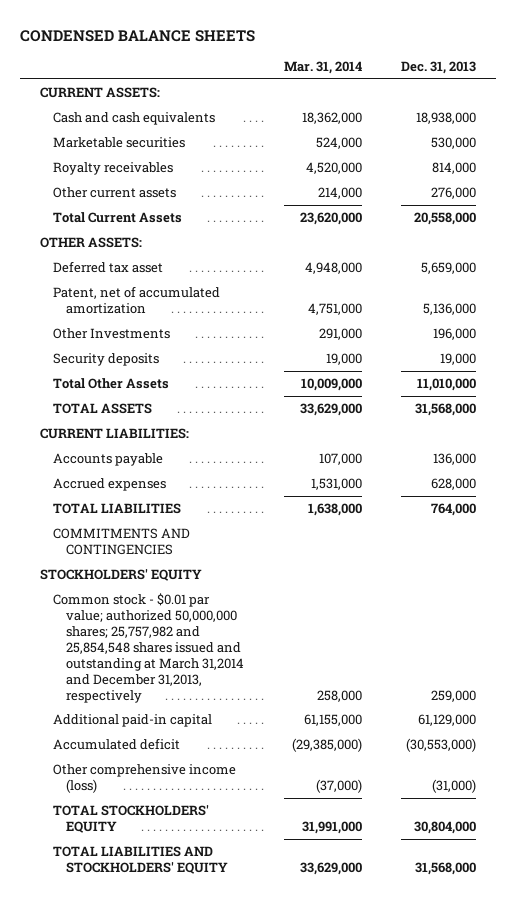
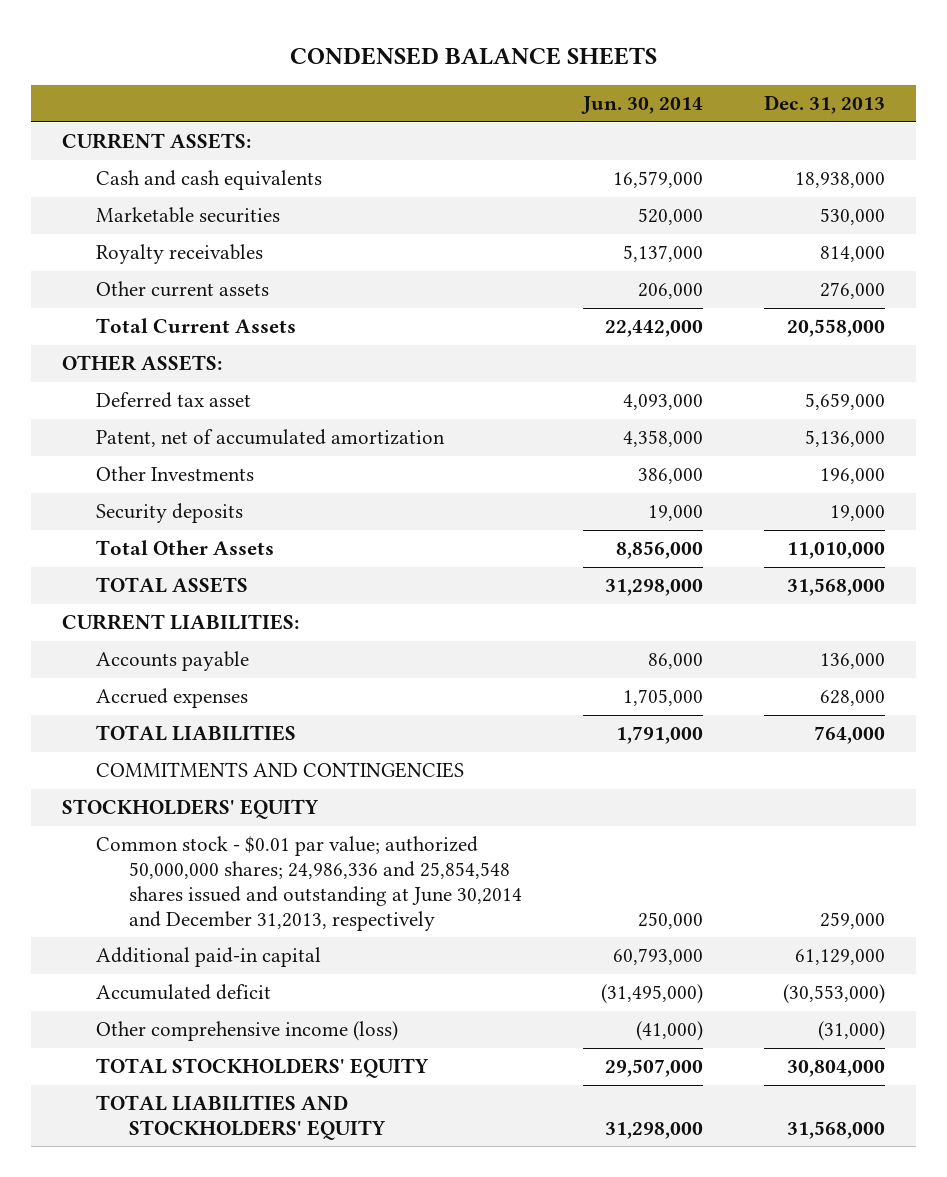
[283,61,362,75] Mar. 31, 2014 -> none
none -> [581,96,704,115] Jun. 30, 2014
[53,593,245,703] Common stock - $0.01 par value; authorized 50,000,000 shares; 25,757,982 and 25,854,548 shares issued and outstanding at March 31,2014 and December 31,2013, respectively -> [95,836,523,932] Common stock - $0.01 par value; authorized 50,000,000 shares; 24,986,336 and 25,854,548 shares issued and outstanding at June 30,2014 and December 31,2013, respectively

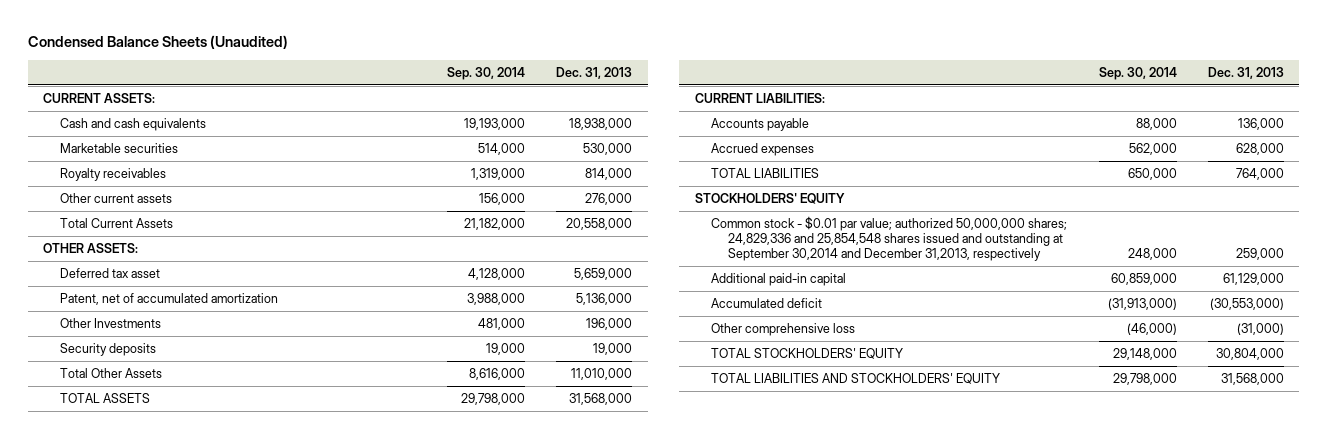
[289,47,657,66] CONDENSED BALANCE SHEETS -> [27,35,288,50] Condensed Balance Sheets (Unaudited)
[581,96,704,115] Jun. 30, 2014 -> none
none -> [446,66,525,80] Sep. 30, 2014
[95,762,464,779] COMMITMENTS AND CONTINGENCIES -> none
[95,836,523,932] Common stock - $0.01 par value; authorized 50,000,000 shares; 24,986,336 and 25,854,548 shares issued and outstanding at June 30,2014 and December 31,2013, respectively -> [711,215,1068,262] Common stock - $0.01 par value; authorized 50,000,000 shares; 24,829,336 and 25,854,548 shares issued and outstanding at September 30,2014 and December 31,2013, respectively
[95,1021,398,1042] Other comprehensive income (loss) -> [711,322,856,336] Other comprehensive loss

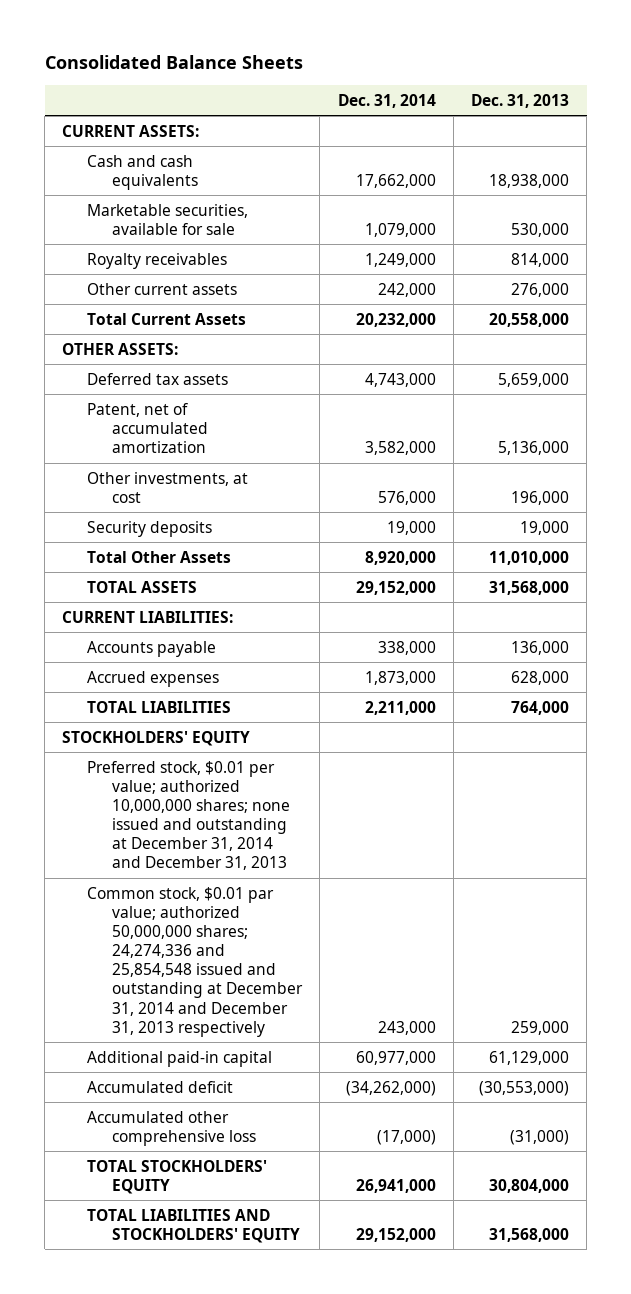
[27,35,288,50] Condensed Balance Sheets (Unaudited) -> [44,55,303,70] Consolidated Balance Sheets
[446,66,525,80] Sep. 30, 2014 -> none
none -> [337,93,436,108] Dec. 31, 2014
[59,142,178,153] Marketable securities -> [87,203,249,235] Marketable securities, available for sale
[59,267,160,278] Deferred tax asset -> [87,372,229,385] Deferred tax assets
[59,317,161,328] Other Investments -> [87,471,249,503] Other investments, at cost
none -> [87,760,291,871] Preferred stock, $0.01 per value; authorized 10,000,000 shares; none issued and outstanding at December 31, 2014 and December 31, 2013
[711,215,1068,262] Common stock - $0.01 par value; authorized 50,000,000 shares; 24,829,336 and 25,854,548 shares issued and outstanding at September 30,2014 and December 31,2013, respectively -> [87,886,304,1037] Common stock, $0.01 par value; authorized 50,000,000 shares; 24,274,336 and 25,854,548 issued and outstanding at December 31, 2014 and December 31, 2013 respectively
[711,322,856,336] Other comprehensive loss -> [87,1110,257,1146] Accumulated other comprehensive loss

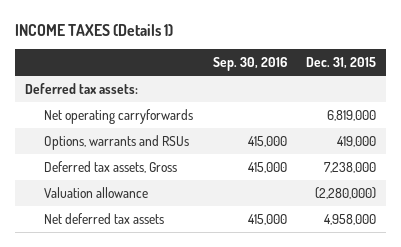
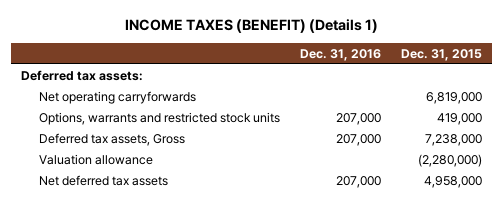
[14,23,173,36] INCOME TAXES (Details 1) -> [124,19,378,34] INCOME TAXES (BENEFIT) (Details 1)
[212,57,287,72] Sep. 30, 2016 -> none
none -> [299,48,381,61] Dec. 31, 2016
[43,134,189,150] Options, warrants and RSUs -> [38,112,280,126] Options, warrants and restricted stock units

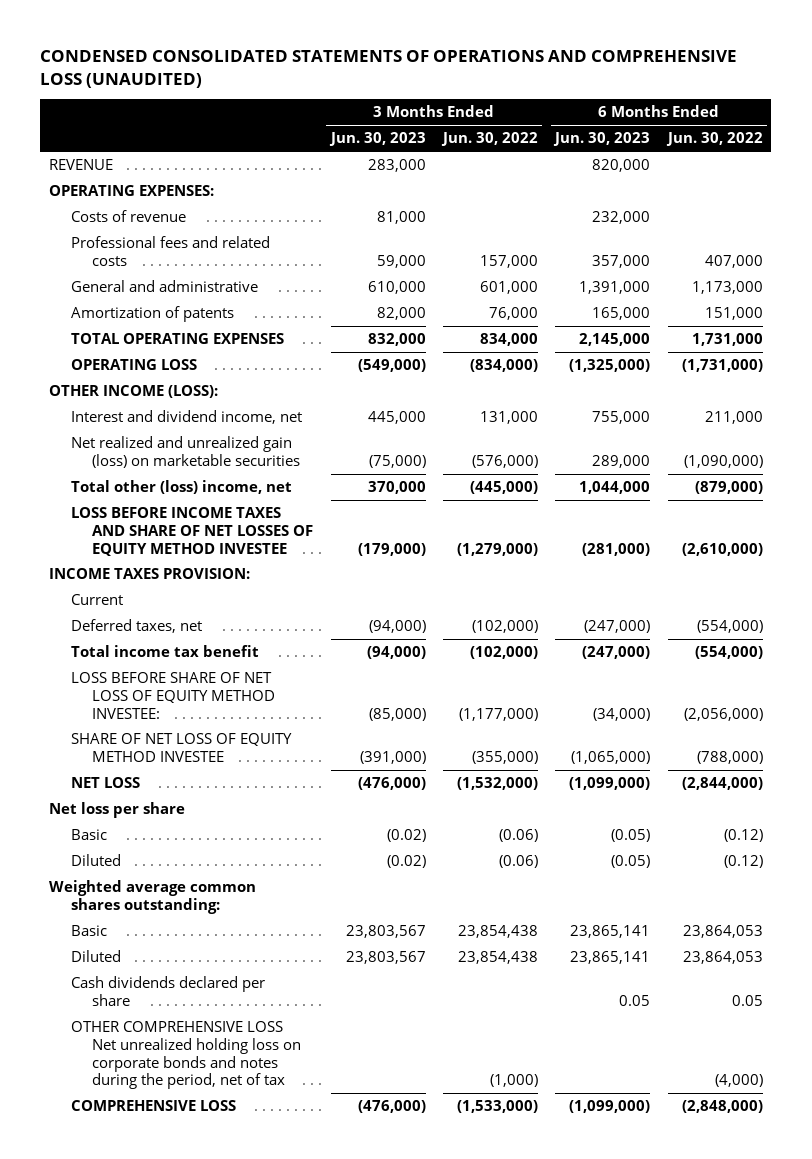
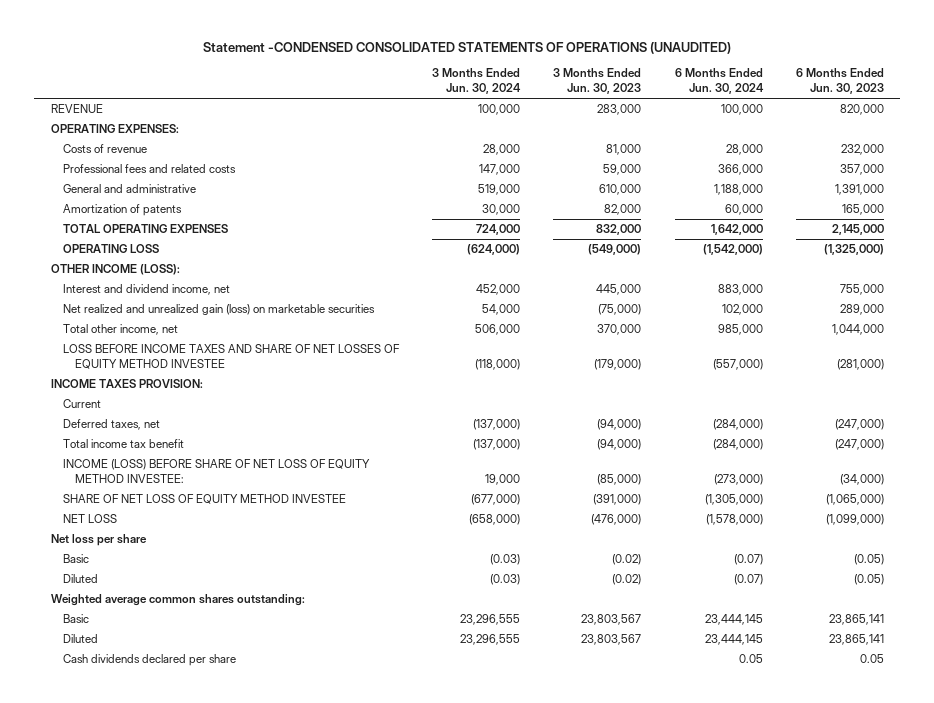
[40,50,738,88] CONDENSED CONSOLIDATED STATEMENTS OF OPERATIONS AND COMPREHENSIVE LOSS (UNAUDITED) -> [203,41,732,54] Statement -CONDENSED CONSOLIDATED STATEMENTS OF OPERATIONS (UNAUDITED)
[441,132,539,147] Jun. 30, 2022 -> none
[665,132,763,147] Jun. 30, 2022 -> none
none -> [432,68,522,94] 3 Months Ended Jun. 30, 2024
none -> [674,68,764,94] 6 Months Ended Jun. 30, 2024
[70,480,292,495] Total other (loss) income, net -> [63,324,179,336] Total other income, net
[70,672,276,719] LOSS BEFORE SHARE OF NET LOSS OF EQUITY METHOD INVESTEE: -> [63,459,371,483] INCOME (LOSS) BEFORE SHARE OF NET LOSS OF EQUITY METHOD INVESTEE:
[70,1021,302,1090] OTHER COMPREHENSIVE LOSS Net unrealized holding loss on corporate bonds and notes during the period, net of tax -> none
[70,1100,236,1112] COMPREHENSIVE LOSS -> none

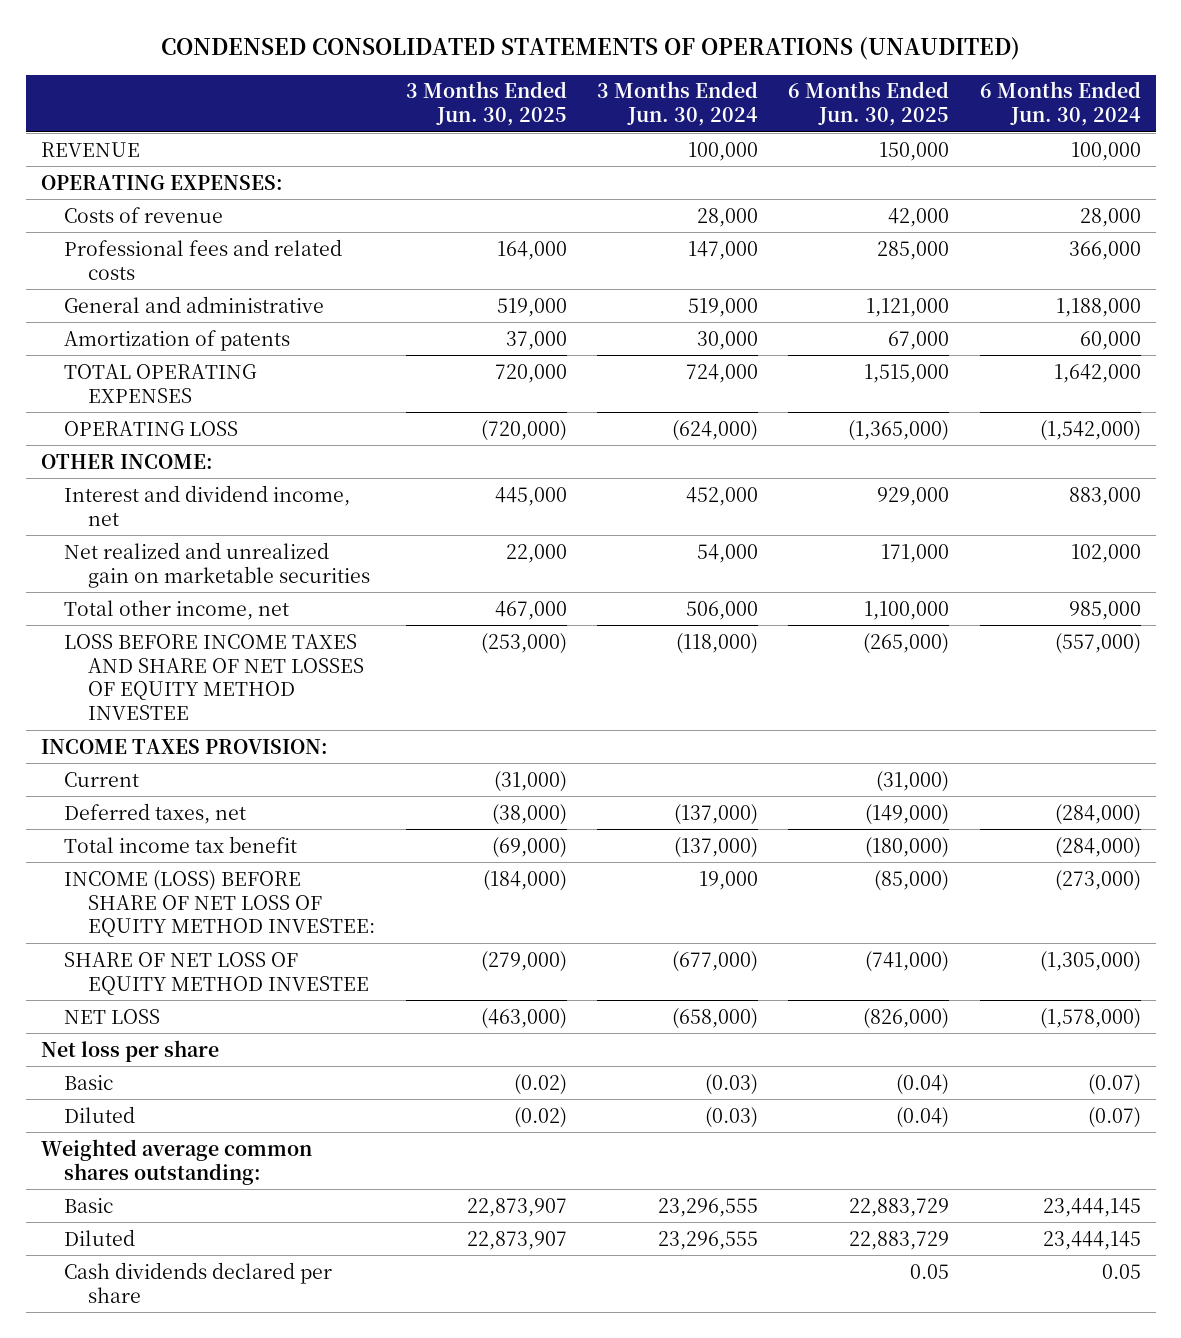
[203,41,732,54] Statement -CONDENSED CONSOLIDATED STATEMENTS OF OPERATIONS (UNAUDITED) -> [160,37,1020,61] CONDENSED CONSOLIDATED STATEMENTS OF OPERATIONS (UNAUDITED)
[553,68,642,94] 3 Months Ended Jun. 30, 2023 -> none
[795,68,884,94] 6 Months Ended Jun. 30, 2023 -> none
none -> [405,81,567,127] 3 Months Ended Jun. 30, 2025
none -> [788,81,950,127] 6 Months Ended Jun. 30, 2025
[50,264,180,276] OTHER INCOME (LOSS): -> [40,453,213,469] OTHER INCOME:
[63,304,376,316] Net realized and unrealized gain (loss) on marketable securities -> [64,541,371,588] Net realized and unrealized gain on marketable securities

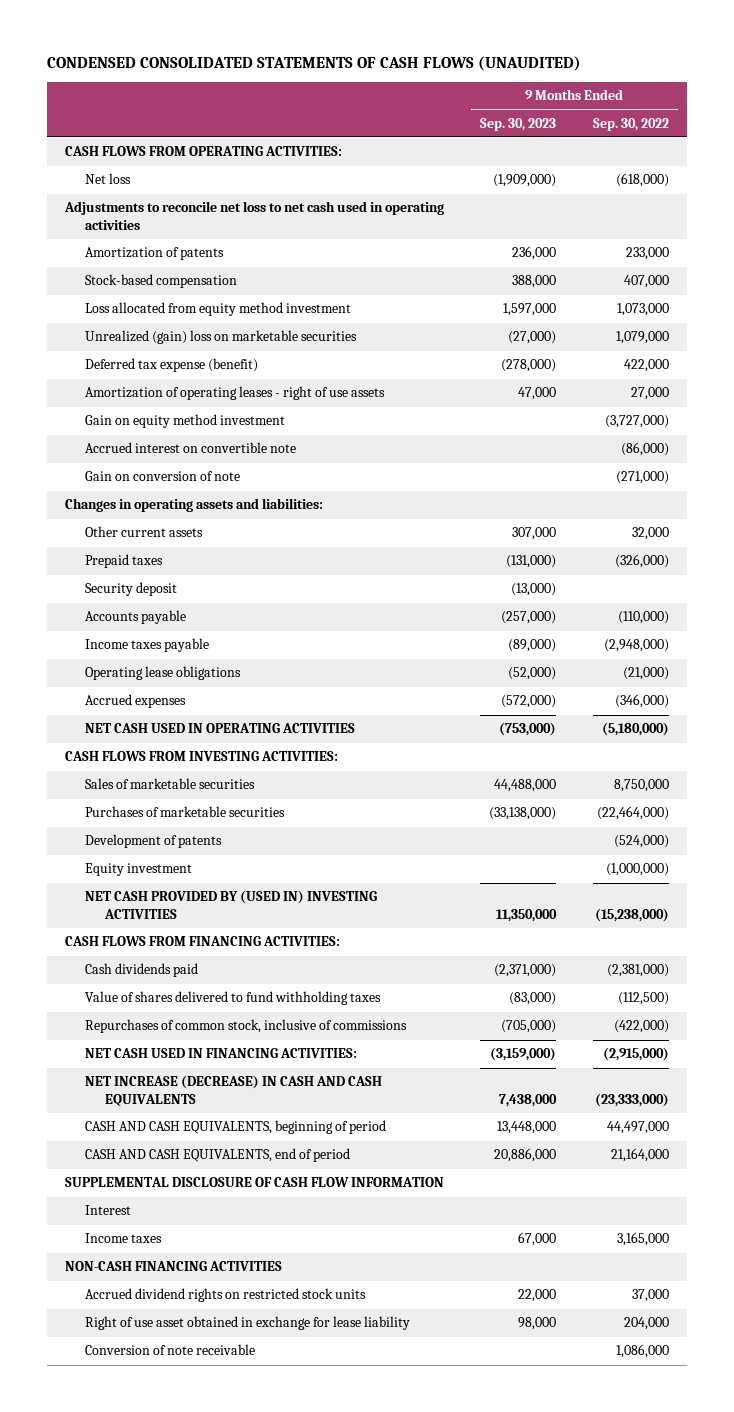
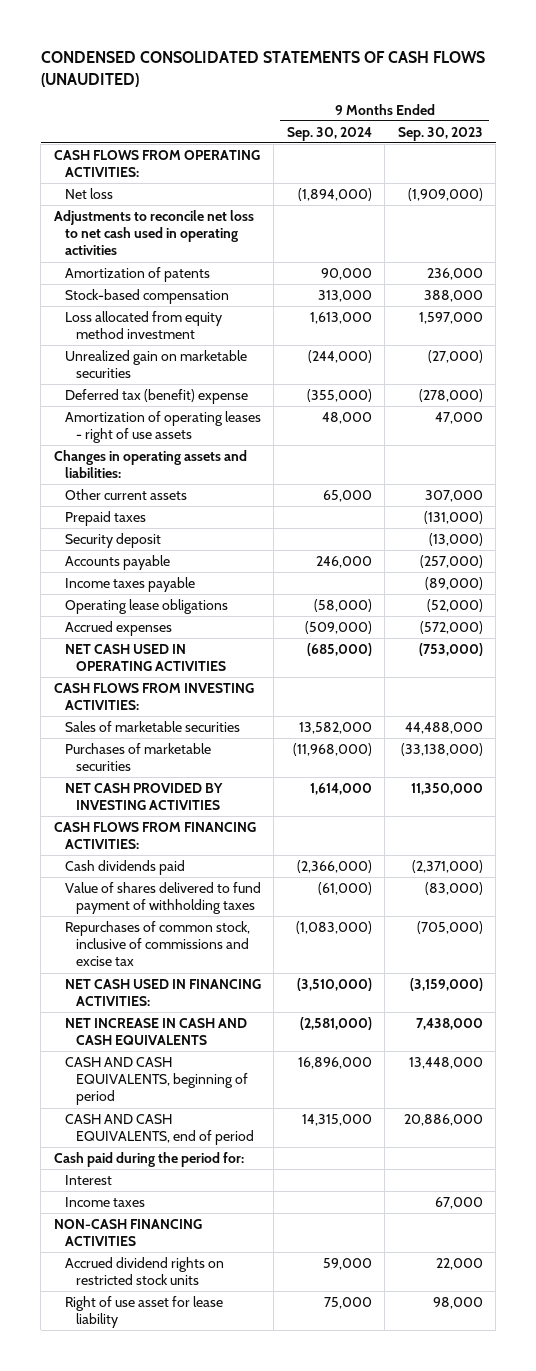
[592,117,669,131] Sep. 30, 2022 -> none
none -> [286,126,372,141] Sep. 30, 2024
[85,330,358,345] Unrealized (gain) loss on marketable securities -> [64,349,247,379] Unrealized gain on marketable securities
[85,358,259,373] Deferred tax expense (benefit) -> [64,388,248,404] Deferred tax (benefit) expense
[85,414,286,429] Gain on equity method investment -> none
[85,442,297,454] Accrued interest on convertible note -> none
[85,471,241,482] Gain on conversion of note -> none
[85,834,223,849] Development of patents -> none
[85,863,193,877] Equity investment -> none
[85,890,378,919] NET CASH PROVIDED BY (USED IN) INVESTING ACTIVITIES -> [64,782,223,811] NET CASH PROVIDED BY INVESTING ACTIVITIES
[85,991,382,1006] Value of shares delivered to fund withholding taxes -> [64,881,261,915] Value of shares delivered to fund payment of withholding taxes
[85,1019,408,1034] Repurchases of common stock, inclusive of commissions -> [64,920,250,967] Repurchases of common stock, inclusive of commissions and excise tax
[85,1075,383,1106] NET INCREASE (DECREASE) IN CASH AND CASH EQUIVALENTS -> [64,1017,247,1046] NET INCREASE IN CASH AND CASH EQUIVALENTS
[64,1177,444,1188] SUPPLEMENTAL DISCLOSURE OF CASH FLOW INFORMATION -> none
none -> [53,1151,244,1167] Cash paid during the period for:
[85,1344,256,1356] Conversion of note receivable -> none
[85,1316,411,1331] Right of use asset obtained in exchange for lease liability -> [64,1295,223,1329] Right of use asset for lease liability

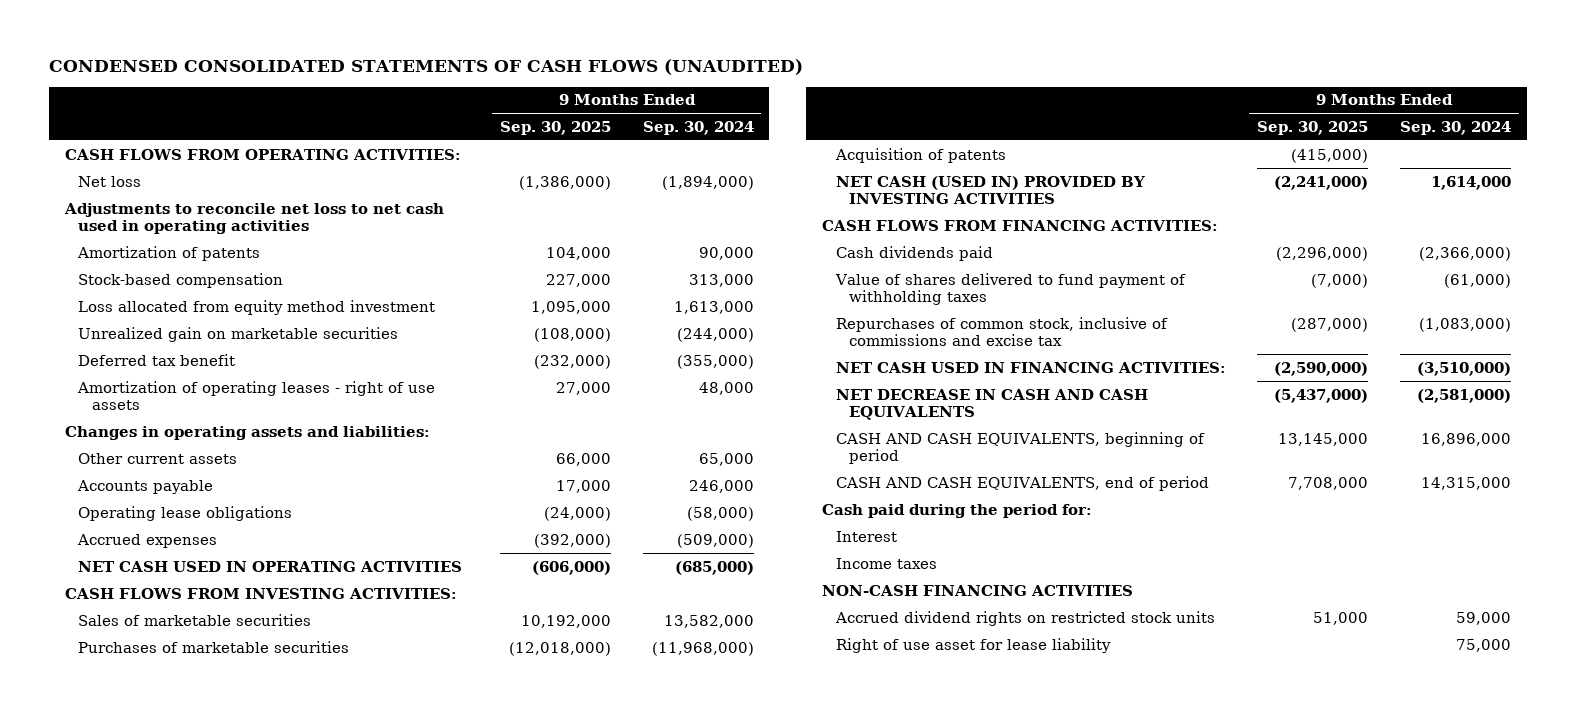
[397,126,483,141] Sep. 30, 2023 -> none
none -> [499,121,611,136] Sep. 30, 2025
[64,388,248,404] Deferred tax (benefit) expense -> [78,353,236,366] Deferred tax benefit
[64,510,146,526] Prepaid taxes -> none
[64,532,161,548] Security deposit -> none
[64,576,195,592] Income taxes payable -> none
none -> [834,147,1006,163] Acquisition of patents
[64,782,223,811] NET CASH PROVIDED BY INVESTING ACTIVITIES -> [835,175,1145,205] NET CASH (USED IN) PROVIDED BY INVESTING ACTIVITIES
[64,1017,247,1046] NET INCREASE IN CASH AND CASH EQUIVALENTS -> [835,388,1148,421] NET DECREASE IN CASH AND CASH EQUIVALENTS

